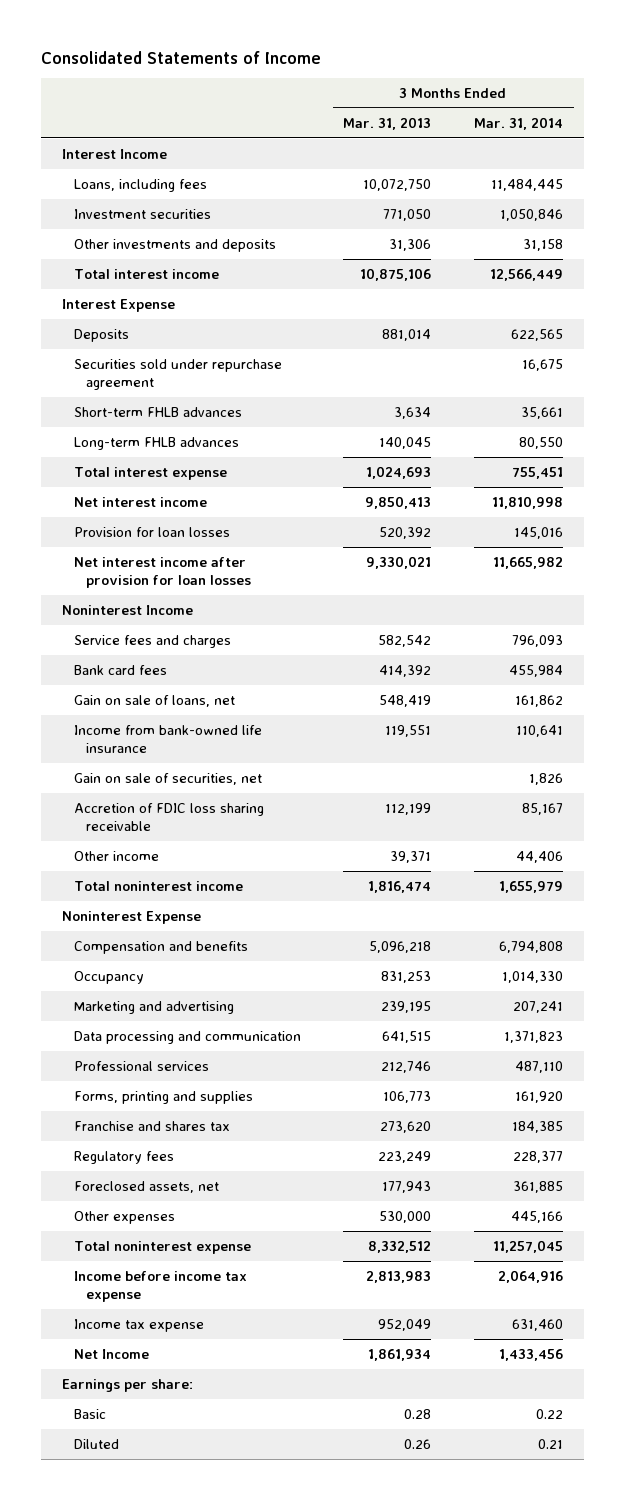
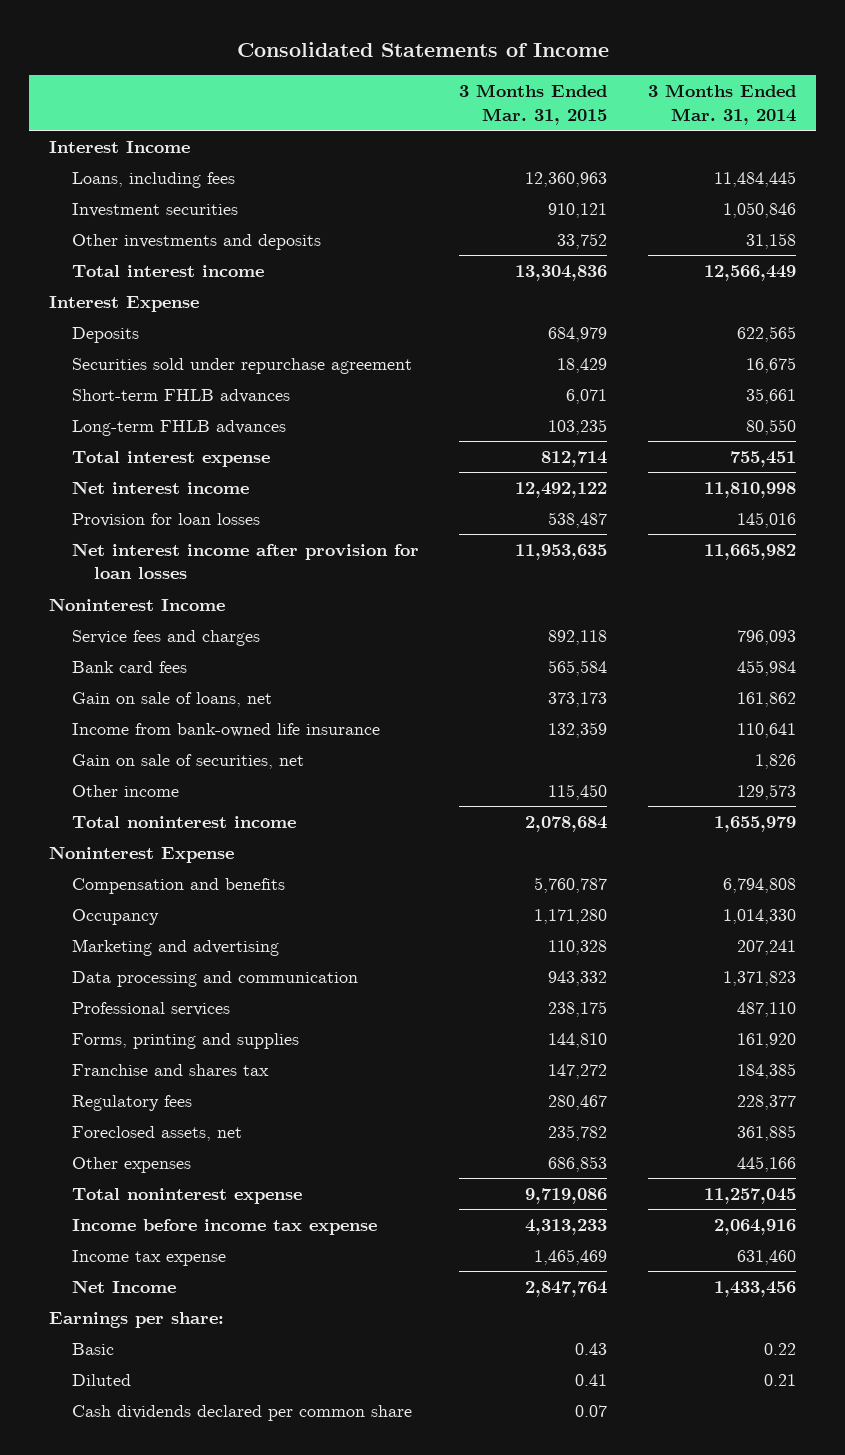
[343,116,432,130] Mar. 31, 2013 -> none
none -> [459,84,608,125] 3 Months Ended Mar. 31, 2015
[73,802,264,831] Accretion of FDIC loss sharing receivable -> none
[515,850,563,863] 44,406 -> [736,784,796,801] 129,573
none -> [71,1405,412,1422] Cash dividends declared per common share

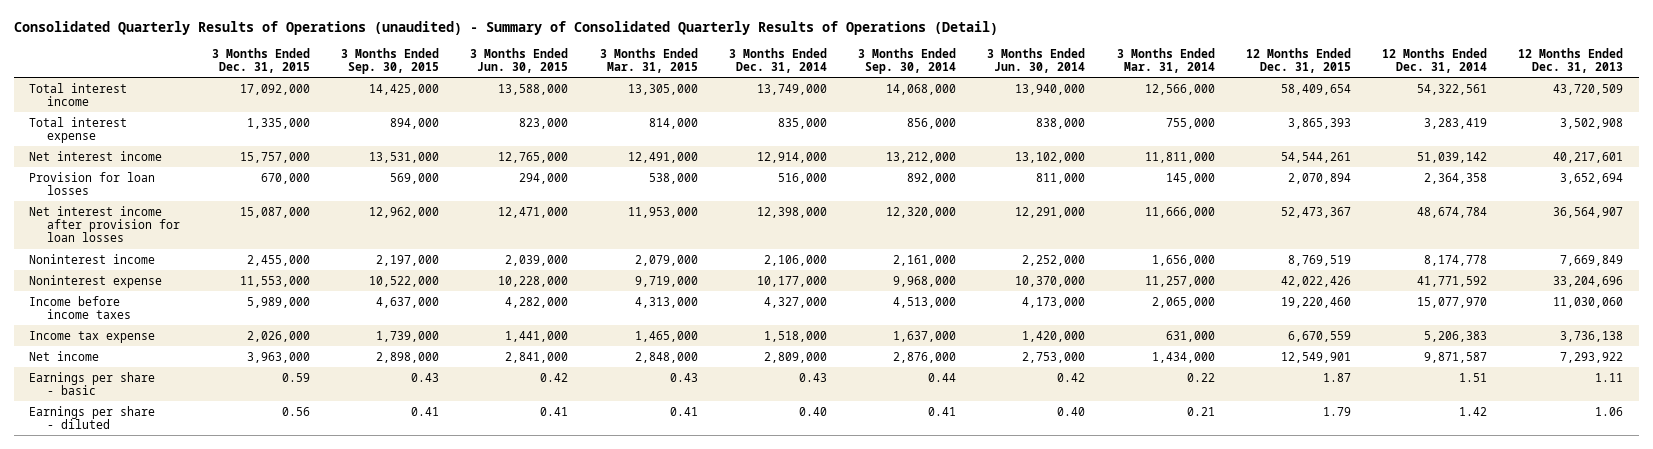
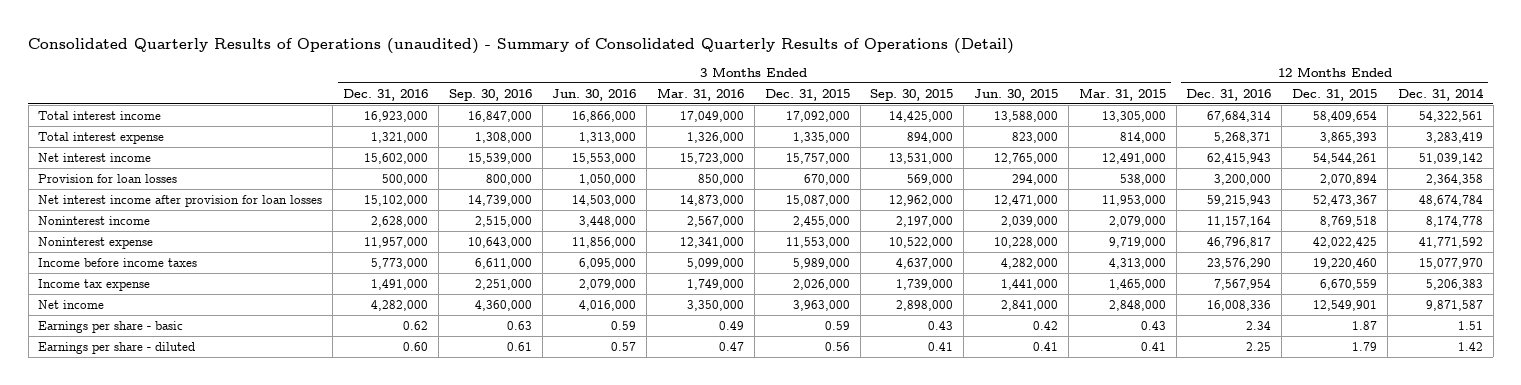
[728,47,827,74] 3 Months Ended Dec. 31, 2014 -> none
[858,47,957,75] 3 Months Ended Sep. 30, 2014 -> none
[987,47,1086,74] 3 Months Ended Jun. 30, 2014 -> none
[1116,47,1215,74] 3 Months Ended Mar. 31, 2014 -> none
[1518,47,1624,74] 12 Months Ended Dec. 31, 2013 -> none
none -> [343,88,429,101] Dec. 31, 2016
none -> [448,88,532,101] Sep. 30, 2016
none -> [552,88,637,101] Jun. 30, 2016
none -> [657,87,745,101] Mar. 31, 2016
none -> [1186,88,1272,101] Dec. 31, 2016
[1287,254,1351,266] 8,769,519 -> [1320,216,1378,228] 8,769,518
[1280,275,1351,287] 42,022,426 -> [1313,237,1378,249] 42,022,425

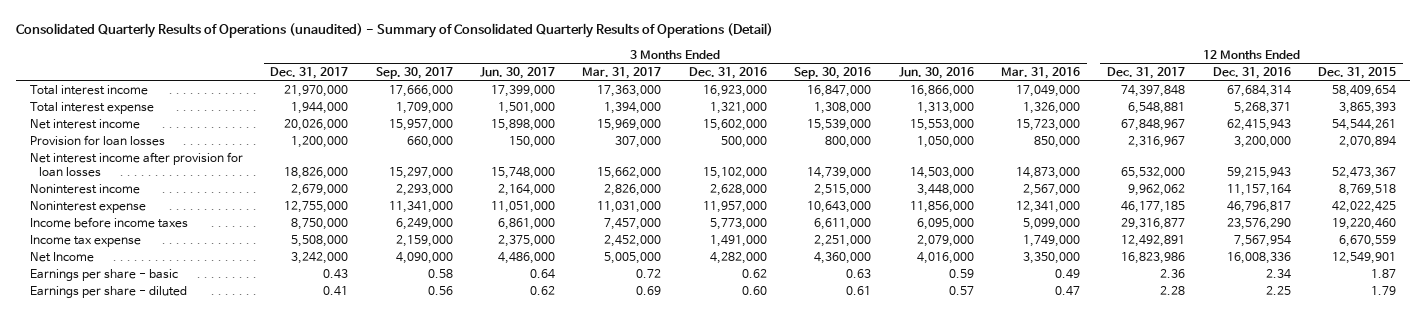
[764,88,850,101] Dec. 31, 2015 -> none
[870,88,954,101] Sep. 30, 2015 -> none
[974,88,1059,101] Jun. 30, 2015 -> none
[1078,87,1166,101] Mar. 31, 2015 -> none
[1397,87,1484,101] Dec. 31, 2014 -> none
none -> [270,66,349,79] Dec. 31, 2017
none -> [375,66,453,79] Sep. 30, 2017
none -> [480,66,556,79] Jun. 30, 2017
none -> [582,66,662,79] Mar. 31, 2017
none -> [1107,66,1186,79] Dec. 31, 2017
[38,300,105,310] Net income -> [30,251,95,262] Net Income

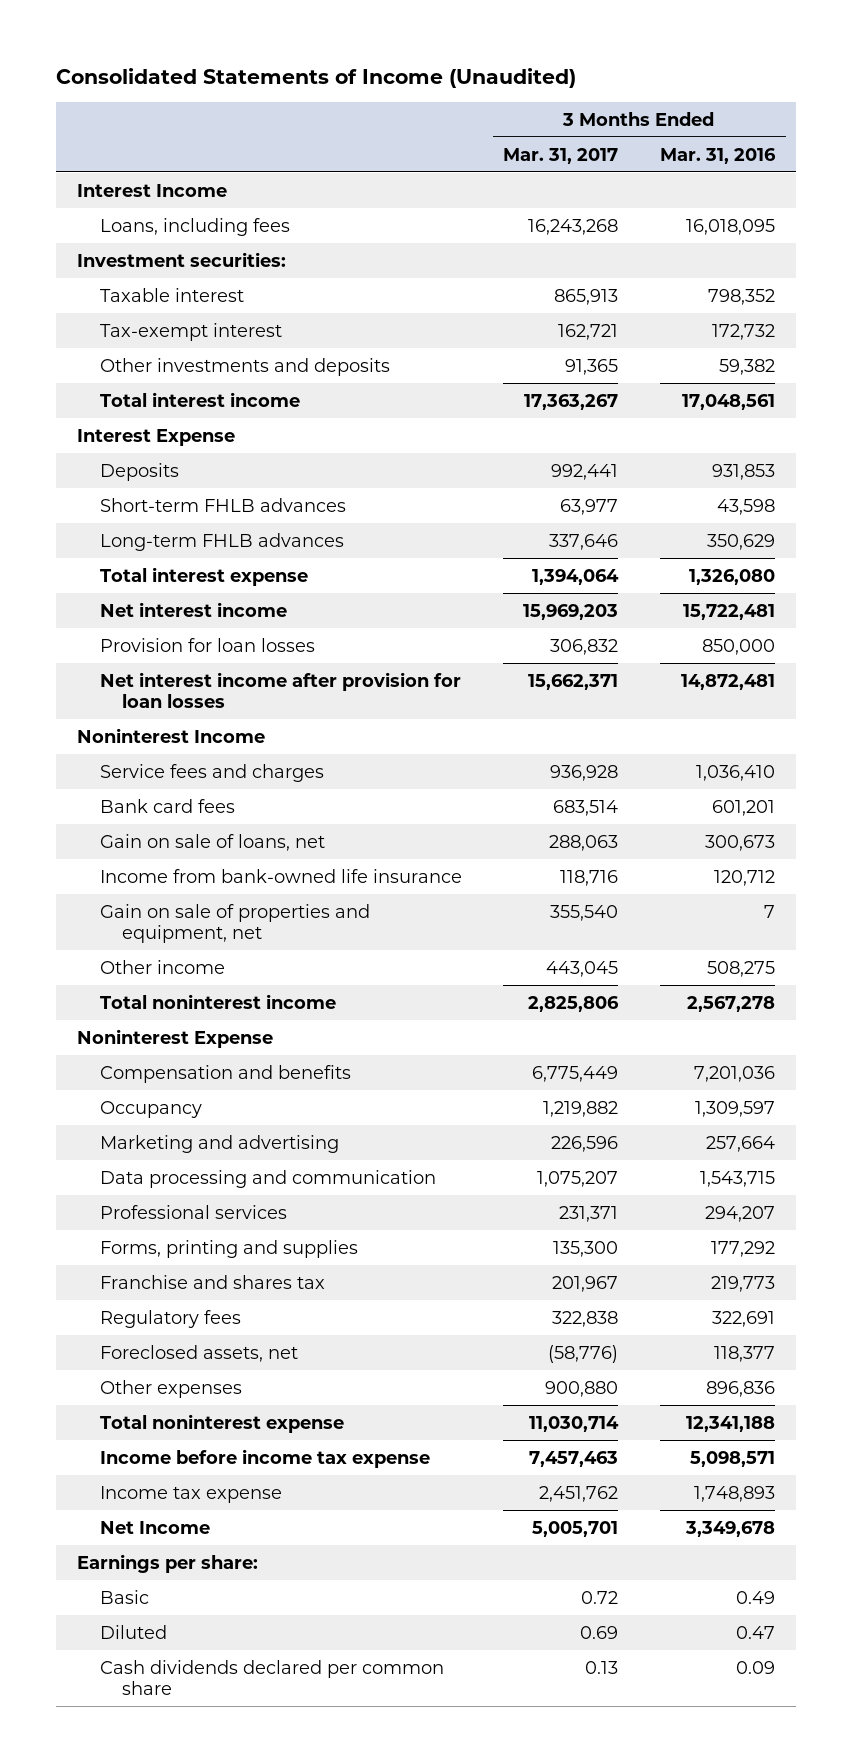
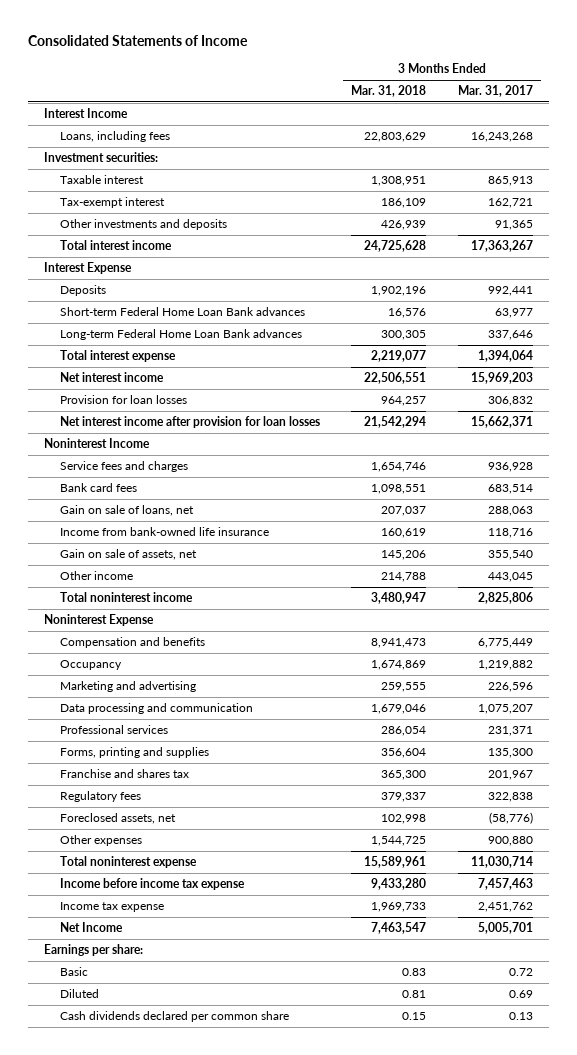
[55,67,576,88] Consolidated Statements of Income (Unaudited) -> [27,35,248,47] Consolidated Statements of Income
[660,147,777,164] Mar. 31, 2016 -> none
none -> [351,85,427,98] Mar. 31, 2018
[99,497,346,512] Short-term FHLB advances -> [59,307,305,317] Short-term Federal Home Loan Bank advances
[99,532,344,551] Long-term FHLB advances -> [59,329,302,341] Long-term Federal Home Loan Bank advances
[99,903,370,944] Gain on sale of properties and equipment, net -> [59,549,197,561] Gain on sale of assets, net

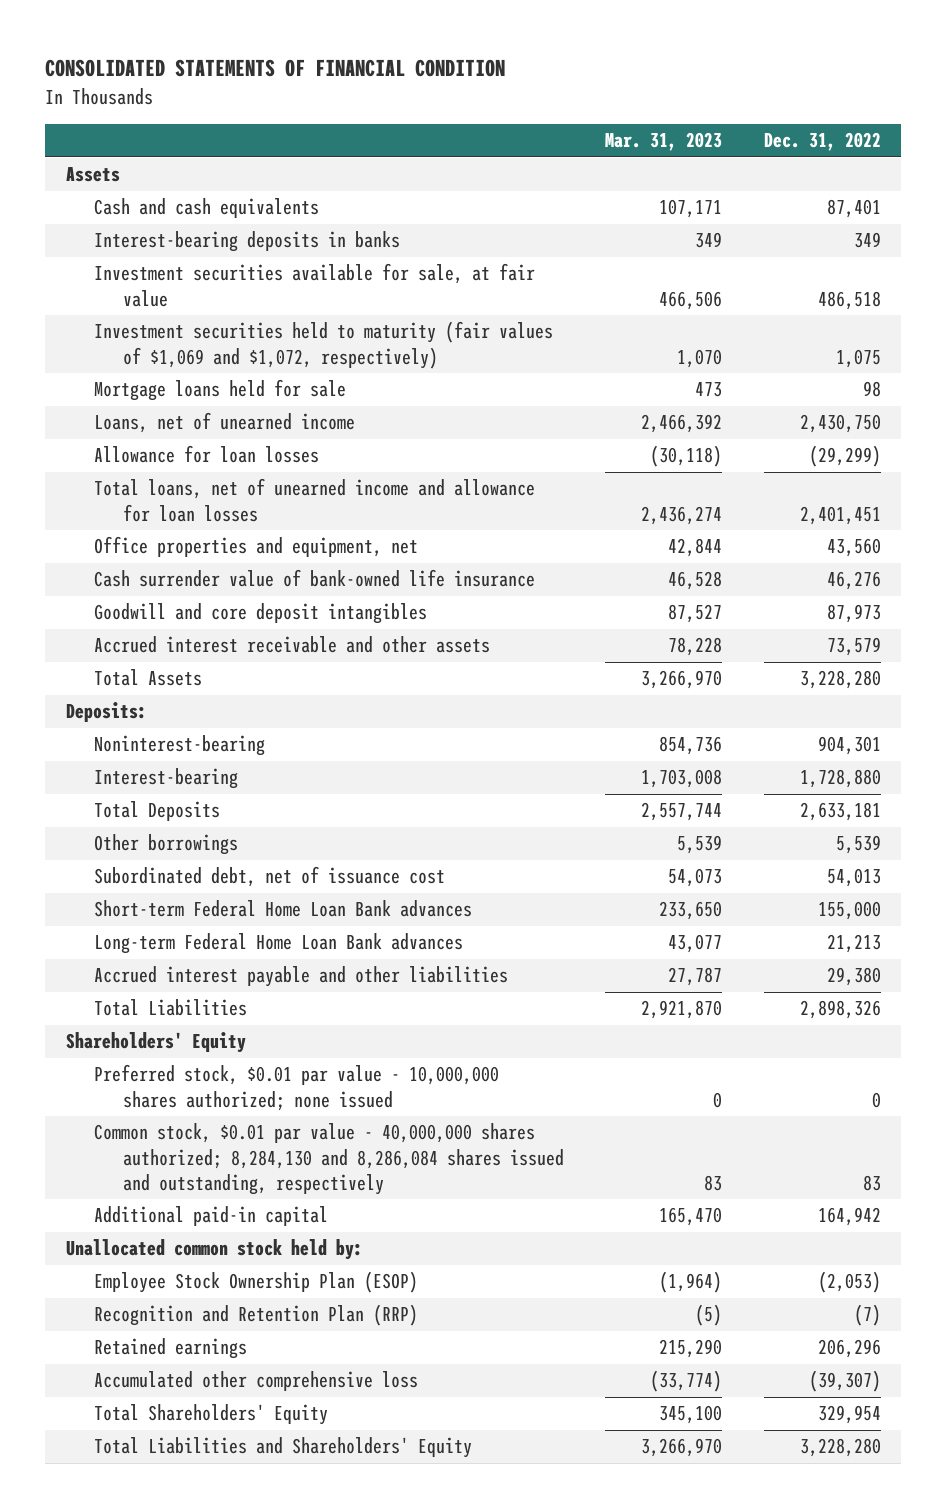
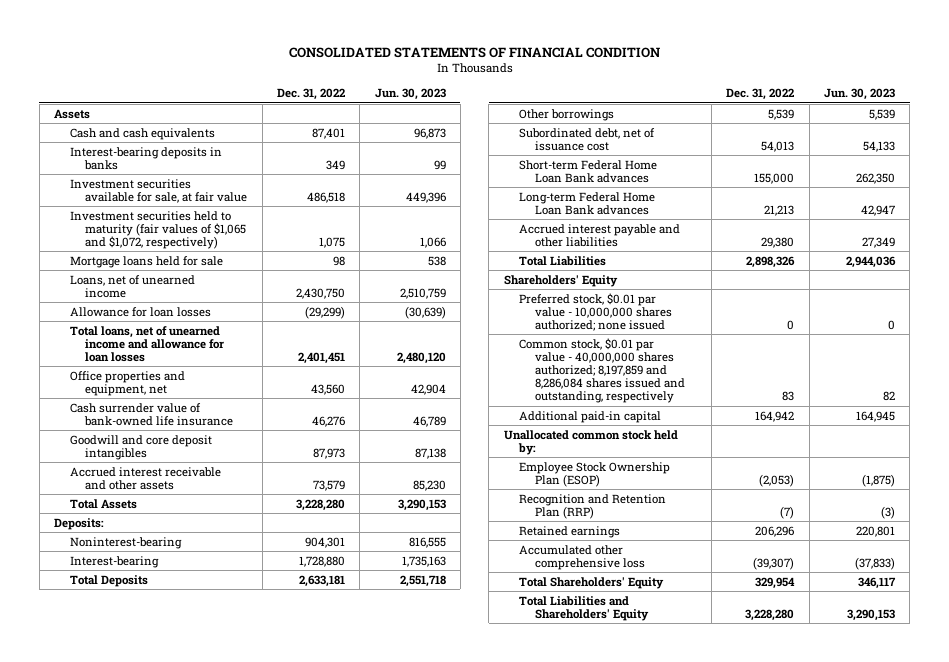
[605,132,723,152] Mar. 31, 2023 -> none
none -> [374,88,446,101] Jun. 30, 2023
[94,321,554,369] Investment securities held to maturity (fair values of $1,069 and $1,072, respectively) -> [69,210,247,249] Investment securities held to maturity (fair values of $1,065 and $1,072, respectively)
[94,1123,564,1195] Common stock, $0.01 par value - 40,000,000 shares authorized; 8,284,130 and 8,286,084 shares issued and outstanding, respectively -> [519,337,685,404] Common stock, $0.01 par value - 40,000,000 shares authorized; 8,197,859 and 8,286,084 shares issued and outstanding, respectively

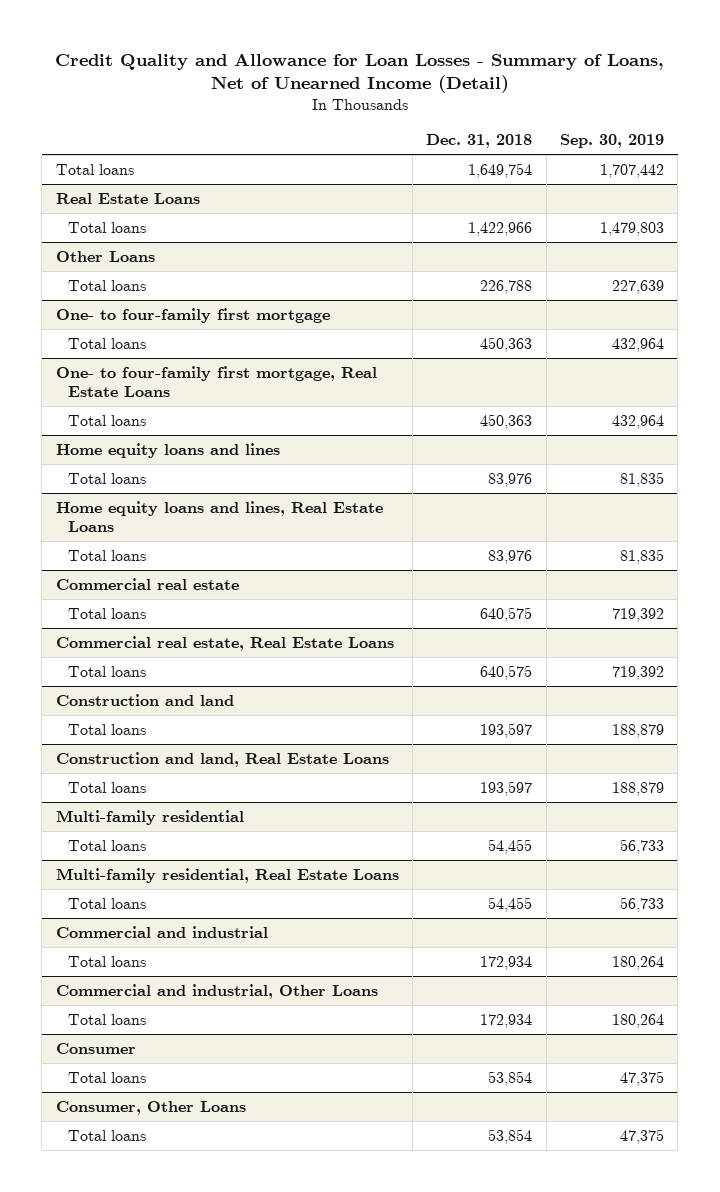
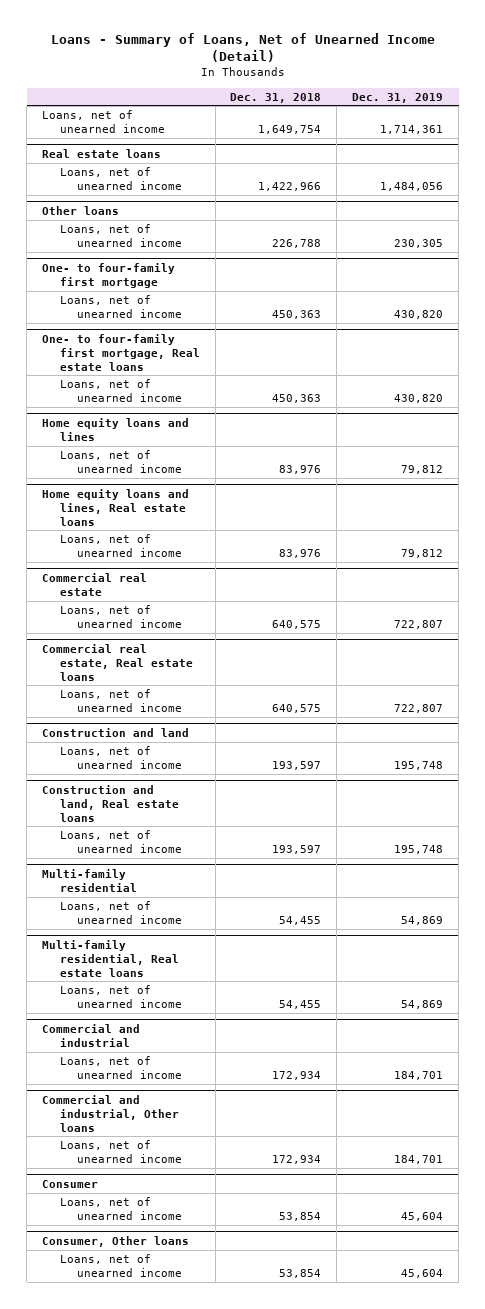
[54,52,664,94] Credit Quality and Allowance for Loan Losses - Summary of Loans, Net of Unearned Income (Detail) -> [50,33,435,63] Loans - Summary of Loans, Net of Unearned Income (Detail)
[560,133,665,148] Sep. 30, 2019 -> none
none -> [352,92,444,103] Dec. 31, 2019
[55,163,134,175] Total loans -> [42,110,165,133] Loans, net of unearned income
[55,192,200,204] Real Estate Loans -> [42,148,162,158] Real estate loans
[67,221,146,233] Total loans -> [59,167,183,190] Loans, net of unearned income
[55,250,155,262] Other Loans -> [42,205,120,215] Other loans
[67,279,146,291] Total loans -> [59,224,183,247] Loans, net of unearned income
[67,337,146,349] Total loans -> [59,295,183,318] Loans, net of unearned income
[55,365,377,398] One- to four-family first mortgage, Real Estate Loans -> [42,333,200,371] One- to four-family first mortgage, Real estate loans
[67,414,146,426] Total loans -> [59,379,183,402] Loans, net of unearned income
[67,472,146,484] Total loans -> [59,450,183,473] Loans, net of unearned income
[55,500,383,533] Home equity loans and lines, Real Estate Loans -> [42,488,190,526] Home equity loans and lines, Real estate loans
[67,549,146,561] Total loans -> [59,534,183,557] Loans, net of unearned income
[67,607,146,619] Total loans -> [59,605,183,628] Loans, net of unearned income
[55,635,394,651] Commercial real estate, Real Estate Loans -> [42,643,193,681] Commercial real estate, Real estate loans
[67,665,146,677] Total loans -> [59,689,183,712] Loans, net of unearned income
[67,723,146,735] Total loans -> [59,746,183,769] Loans, net of unearned income
[55,751,389,767] Construction and land, Real Estate Loans -> [42,784,179,822] Construction and land, Real estate loans
[67,781,146,793] Total loans -> [59,830,183,853] Loans, net of unearned income
[67,839,146,851] Total loans -> [59,901,183,924] Loans, net of unearned income
[55,867,399,883] Multi-family residential, Real Estate Loans -> [42,939,179,977] Multi-family residential, Real estate loans
[67,897,146,909] Total loans -> [59,985,183,1008] Loans, net of unearned income
[67,955,146,967] Total loans -> [59,1056,183,1079] Loans, net of unearned income
[55,983,378,999] Commercial and industrial, Other Loans -> [42,1094,179,1132] Commercial and industrial, Other loans
[67,1013,146,1025] Total loans -> [59,1140,183,1163] Loans, net of unearned income
[67,1071,146,1083] Total loans -> [59,1197,183,1220] Loans, net of unearned income
[55,1100,246,1115] Consumer, Other Loans -> [42,1235,190,1247] Consumer, Other loans
[67,1129,146,1141] Total loans -> [59,1254,183,1277] Loans, net of unearned income

